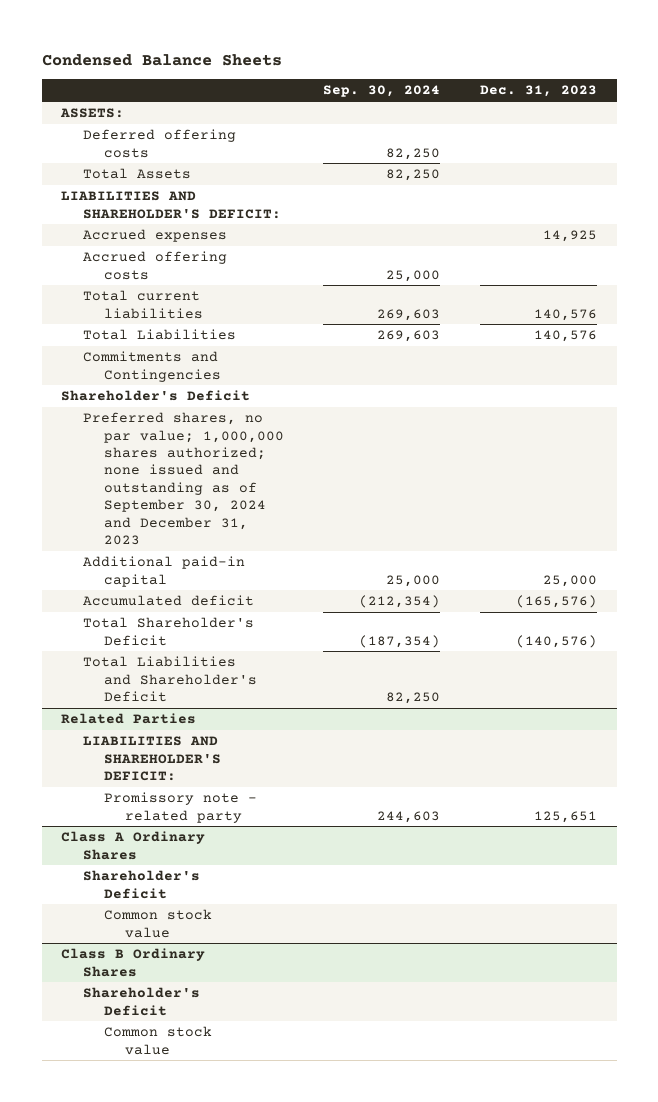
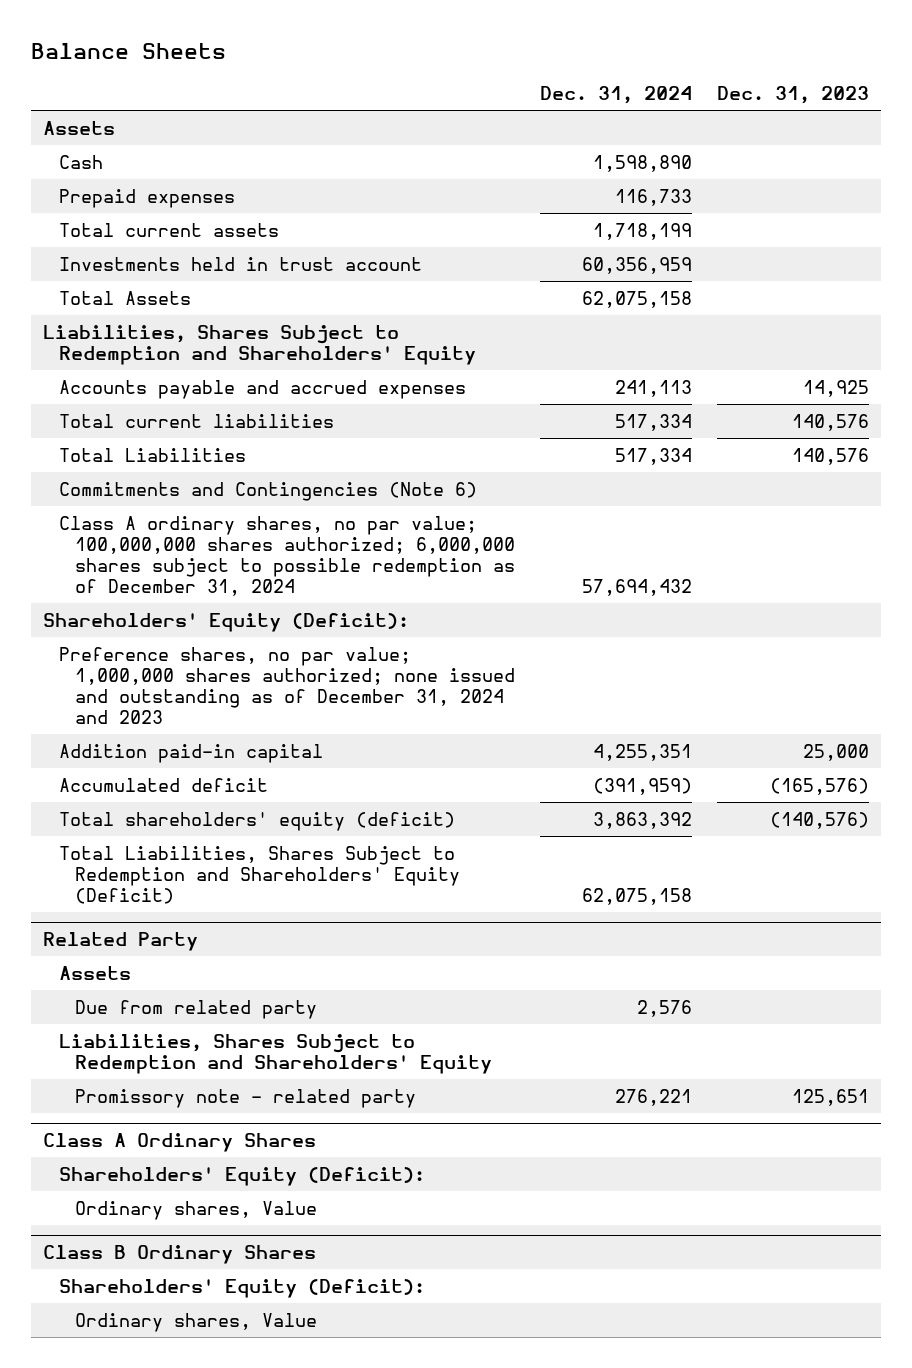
[41,53,282,66] Condensed Balance Sheets -> [31,42,227,59] Balance Sheets
[323,85,441,98] Sep. 30, 2024 -> none
none -> [539,86,692,105] Dec. 31, 2024
[82,129,236,158] Deferred offering costs -> none
[60,108,125,119] ASSETS: -> [43,120,116,135] Assets
none -> [59,154,104,169] Cash
none -> [59,188,236,208] Prepaid expenses
none -> [59,222,280,237] Total current assets
none -> [59,256,423,271] Investments held in trust account
[82,251,227,280] Accrued offering costs -> none
[61,191,281,219] LIABILITIES AND SHAREHOLDER'S DEFICIT: -> [43,324,477,365] Liabilities, Shares Subject to Redemption and Shareholders' Equity
[82,229,227,243] Accrued expenses -> [59,379,467,399] Accounts payable and accrued expenses
[82,351,221,382] Commitments and Contingencies -> [59,481,478,501] Commitments and Contingencies (Note 6)
none -> [59,515,516,596] Class A ordinary shares, no par value; 100,000,000 shares authorized; 6,000,000 shares subject to possible redemption as of December 31, 2024
[61,390,251,402] Shareholder's Deficit -> [43,612,410,632] Shareholders' Equity (Deficit):
[82,412,284,545] Preferred shares, no par value; 1,000,000 shares authorized; none issued and outstanding as of September 30, 2024 and December 31, 2023 -> [59,646,516,724] Preference shares, no par value; 1,000,000 shares authorized; none issued and outstanding as of December 31, 2024 and 2023
[82,556,245,587] Additional paid-in capital -> [59,743,324,763] Addition paid-in capital
[82,617,254,646] Total Shareholder's Deficit -> [59,811,456,831] Total shareholders' equity (deficit)
[82,656,257,702] Total Liabilities and Shareholder's Deficit -> [59,845,461,904] Total Liabilities, Shares Subject to Redemption and Shareholders' Equity (Deficit)
[61,713,197,725] Related Parties -> [43,932,199,952] Related Party
none -> [59,965,132,980] Assets
none -> [75,999,318,1019] Due from related party
[82,736,221,781] LIABILITIES AND SHAREHOLDER'S DEFICIT: -> [59,1033,493,1074] Liabilities, Shares Subject to Redemption and Shareholders' Equity
[82,870,200,899] Shareholder's Deficit -> [59,1166,426,1186] Shareholders' Equity (Deficit):
[103,909,212,938] Common stock value -> [75,1200,318,1220] Ordinary shares, Value
[82,987,200,1016] Shareholder's Deficit -> [59,1278,426,1298] Shareholders' Equity (Deficit):
[103,1026,212,1055] Common stock value -> [75,1312,318,1332] Ordinary shares, Value

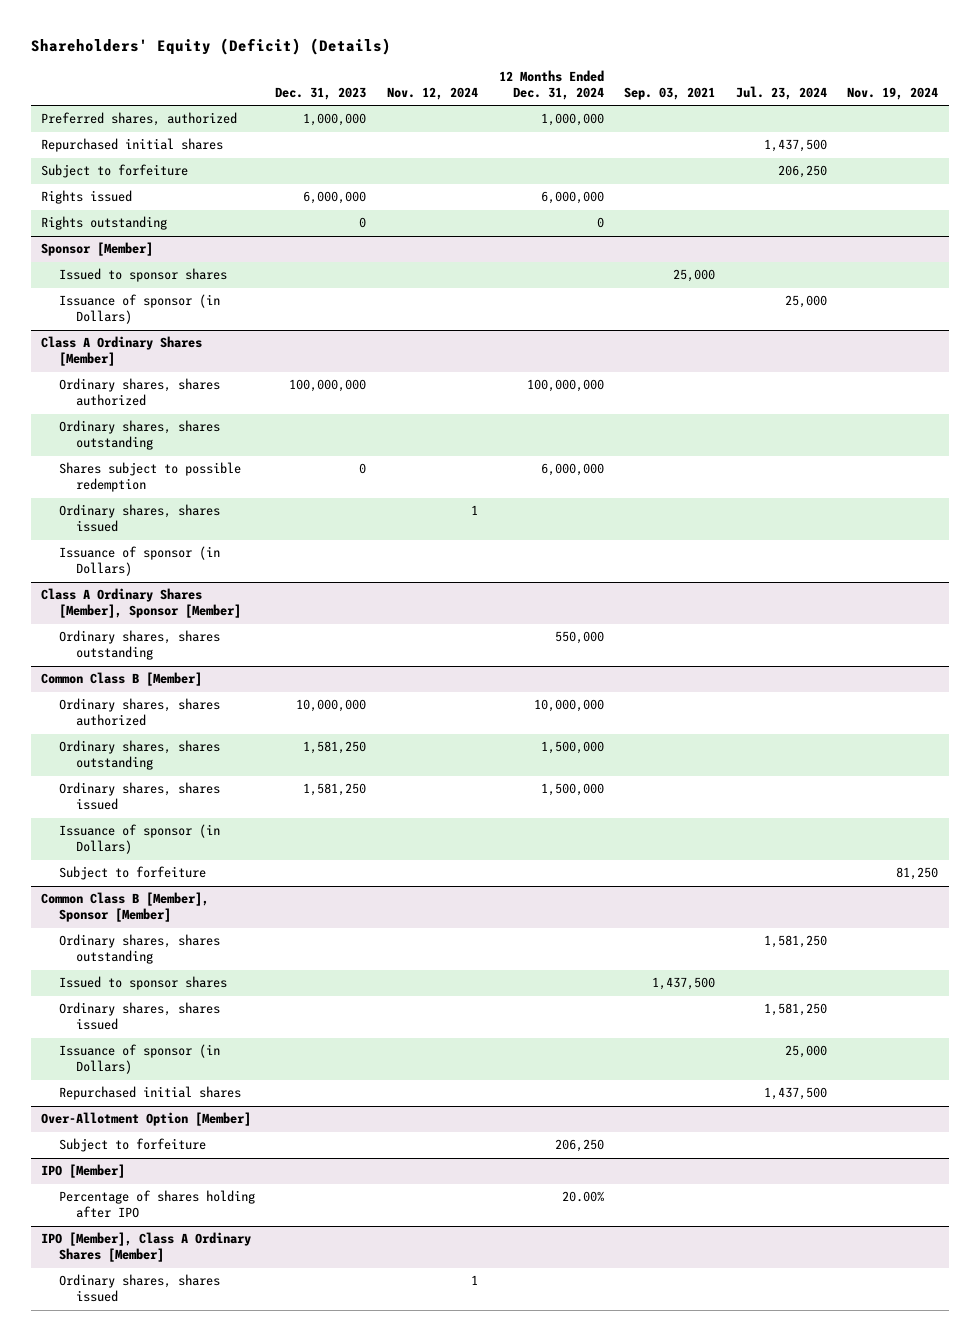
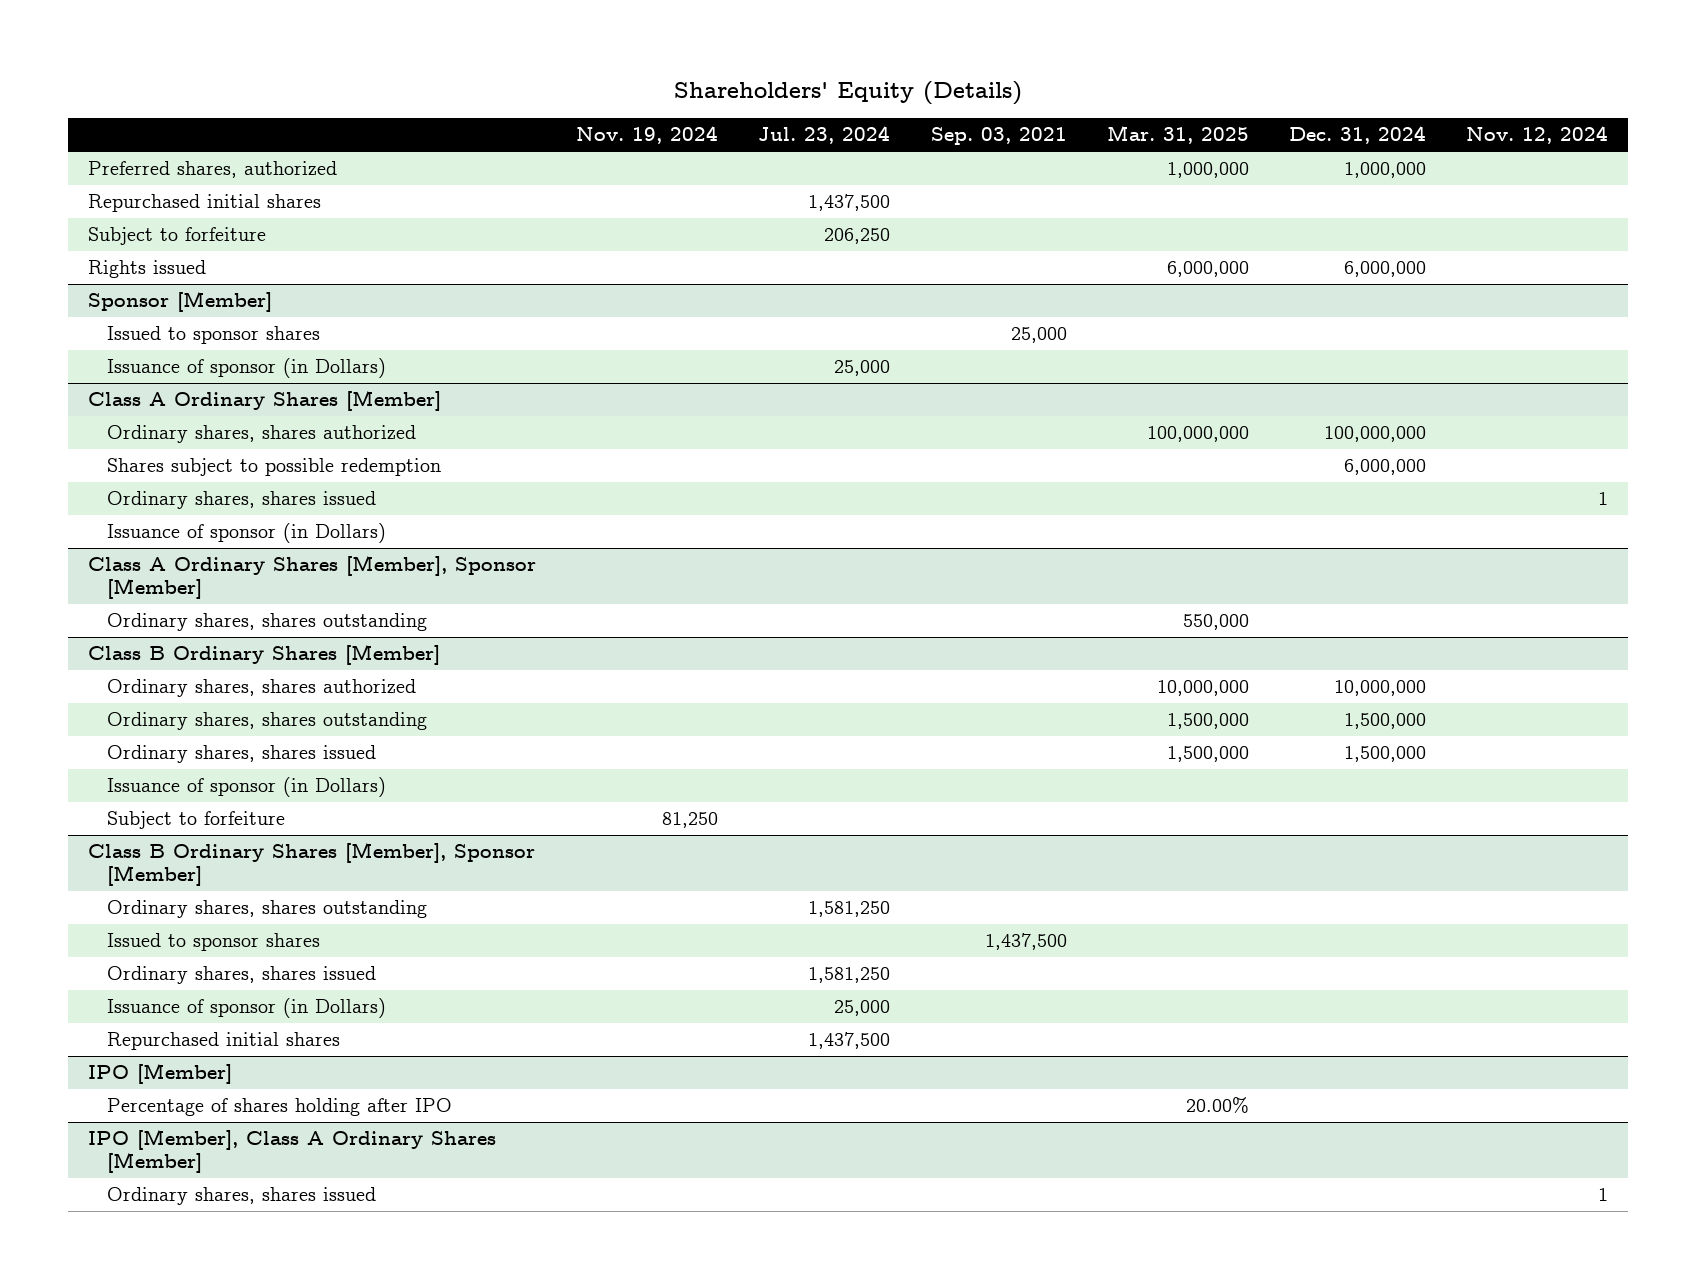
[30,37,391,55] Shareholders' Equity (Deficit) (Details) -> [674,81,1023,106] Shareholders' Equity (Details)
[275,87,367,101] Dec. 31, 2023 -> none
[498,69,604,101] 12 Months Ended Dec. 31, 2024 -> none
none -> [1106,125,1249,145] Mar. 31, 2025
none -> [1288,126,1426,145] Dec. 31, 2024
[41,216,168,231] Rights outstanding -> none
[58,420,220,451] Ordinary shares, shares outstanding -> none
[41,672,203,687] Common Class B [Member] -> [87,644,440,666] Class B Ordinary Shares [Member]
[41,892,210,923] Common Class B [Member], Sponsor [Member] -> [87,842,535,887] Class B Ordinary Shares [Member], Sponsor [Member]
[41,1112,252,1127] Over-Allotment Option [Member] -> none
[58,1138,206,1153] Subject to forfeiture -> none

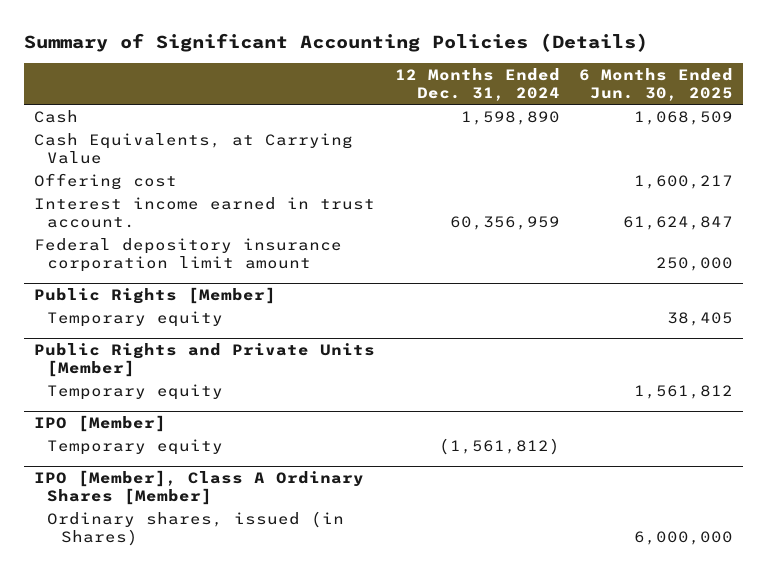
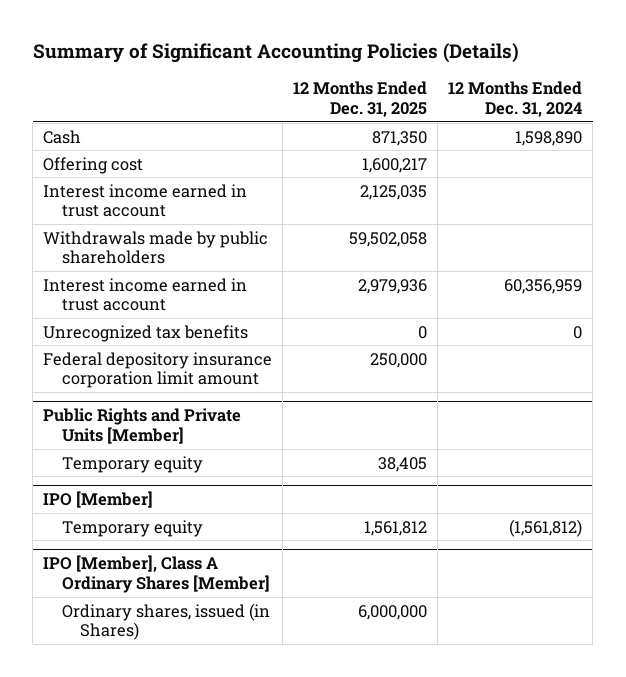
[579,67,734,101] 6 Months Ended Jun. 30, 2025 -> none
none -> [293,81,428,117] 12 Months Ended Dec. 31, 2025
[33,132,353,165] Cash Equivalents, at Carrying Value -> none
none -> [43,183,248,218] Interest income earned in trust account
none -> [43,230,269,265] Withdrawals made by public shareholders
[33,196,375,229] Interest income earned in trust account. -> [43,277,248,312] Interest income earned in trust account
none -> [43,324,249,342] Unrecognized tax benefits
[33,287,276,305] Public Rights [Member] -> none
[47,310,224,327] Temporary equity -> none

